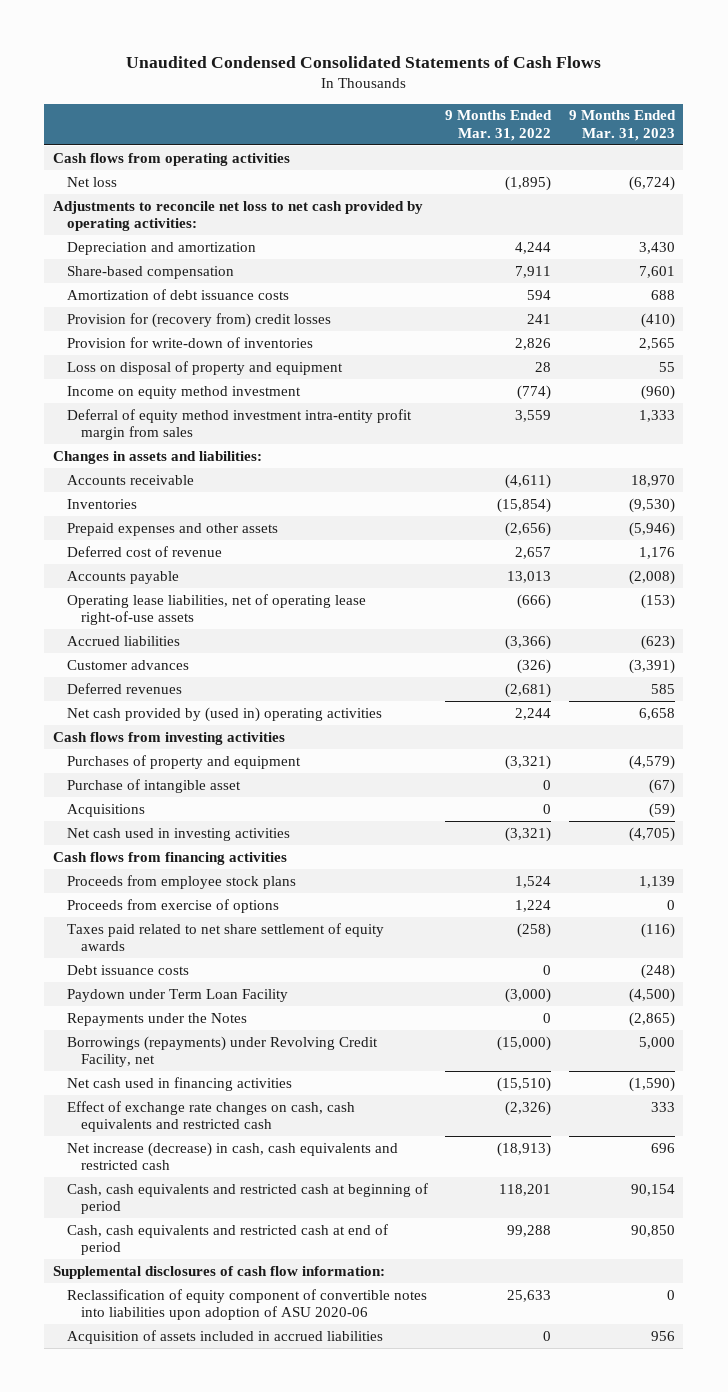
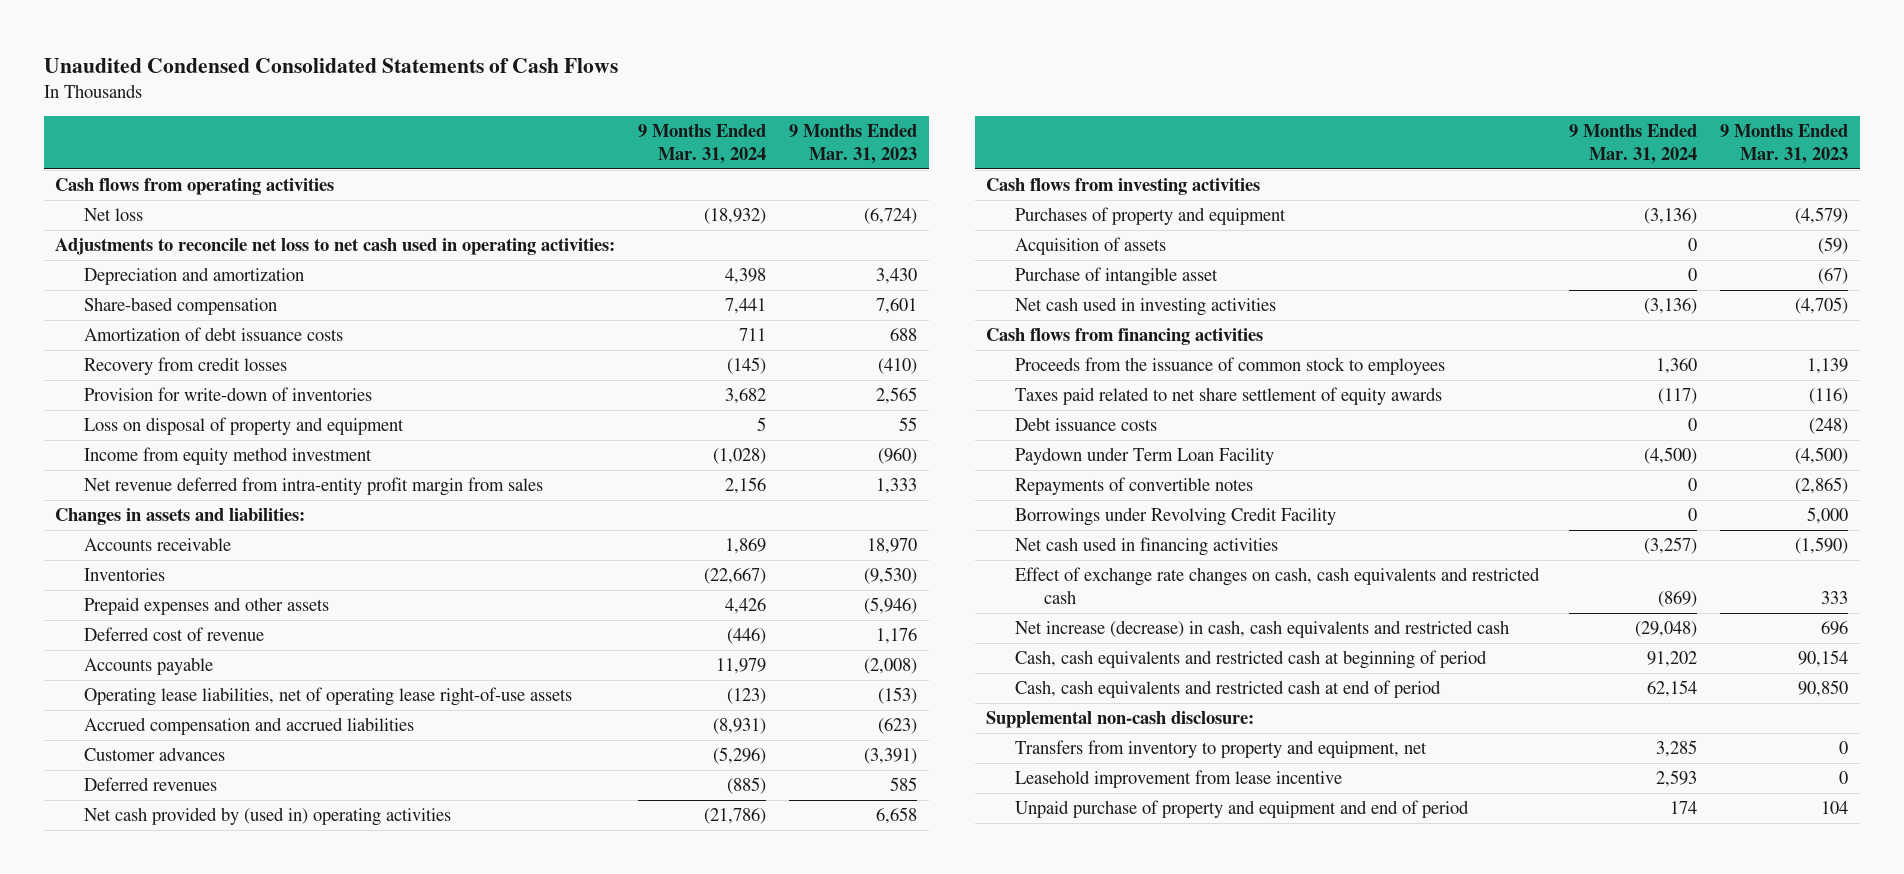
[445,110,553,141] 9 Months Ended Mar. 31, 2022 -> none
none -> [638,123,767,165] 9 Months Ended Mar. 31, 2024
[52,200,423,232] Adjustments to reconcile net loss to net cash provided by operating activities: -> [55,237,616,255] Adjustments to reconcile net loss to net cash used in operating activities:
[67,312,332,328] Provision for (recovery from) credit losses -> [84,356,288,375] Recovery from credit losses
[67,385,302,399] Income on equity method investment -> [84,446,373,465] Income from equity method investment
[67,408,413,441] Deferral of equity method investment intra-entity profit margin from sales -> [84,476,544,496] Net revenue deferred from intra-entity profit margin from sales
[67,635,181,646] Accrued liabilities -> [84,716,415,735] Accrued compensation and accrued liabilities
none -> [1015,236,1167,255] Acquisition of assets
[67,803,146,817] Acquisitions -> none
[67,898,280,913] Proceeds from exercise of options -> none
[67,874,297,889] Proceeds from employee stock plans -> [1015,356,1446,375] Proceeds from the issuance of common stock to employees
[67,1012,248,1026] Repayments under the Notes -> [1015,476,1254,495] Repayments of convertible notes
[67,1035,379,1068] Borrowings (repayments) under Revolving Credit Facility, net -> [1015,506,1337,526] Borrowings under Revolving Credit Facility
[67,1288,428,1321] Reclassification of equity component of convertible notes into liabilities upon adoption of ASU 2020-06 -> none
[67,1329,384,1344] Acquisition of assets included in accrued liabilities -> none
[52,1265,385,1279] Supplemental disclosures of cash flow information: -> [986,710,1255,728] Supplemental non-cash disclosure:
none -> [1015,739,1428,758] Transfers from inventory to property and equipment, net
none -> [1015,769,1343,788] Leasehold improvement from lease incentive
none -> [1015,799,1470,818] Unpaid purchase of property and equipment and end of period

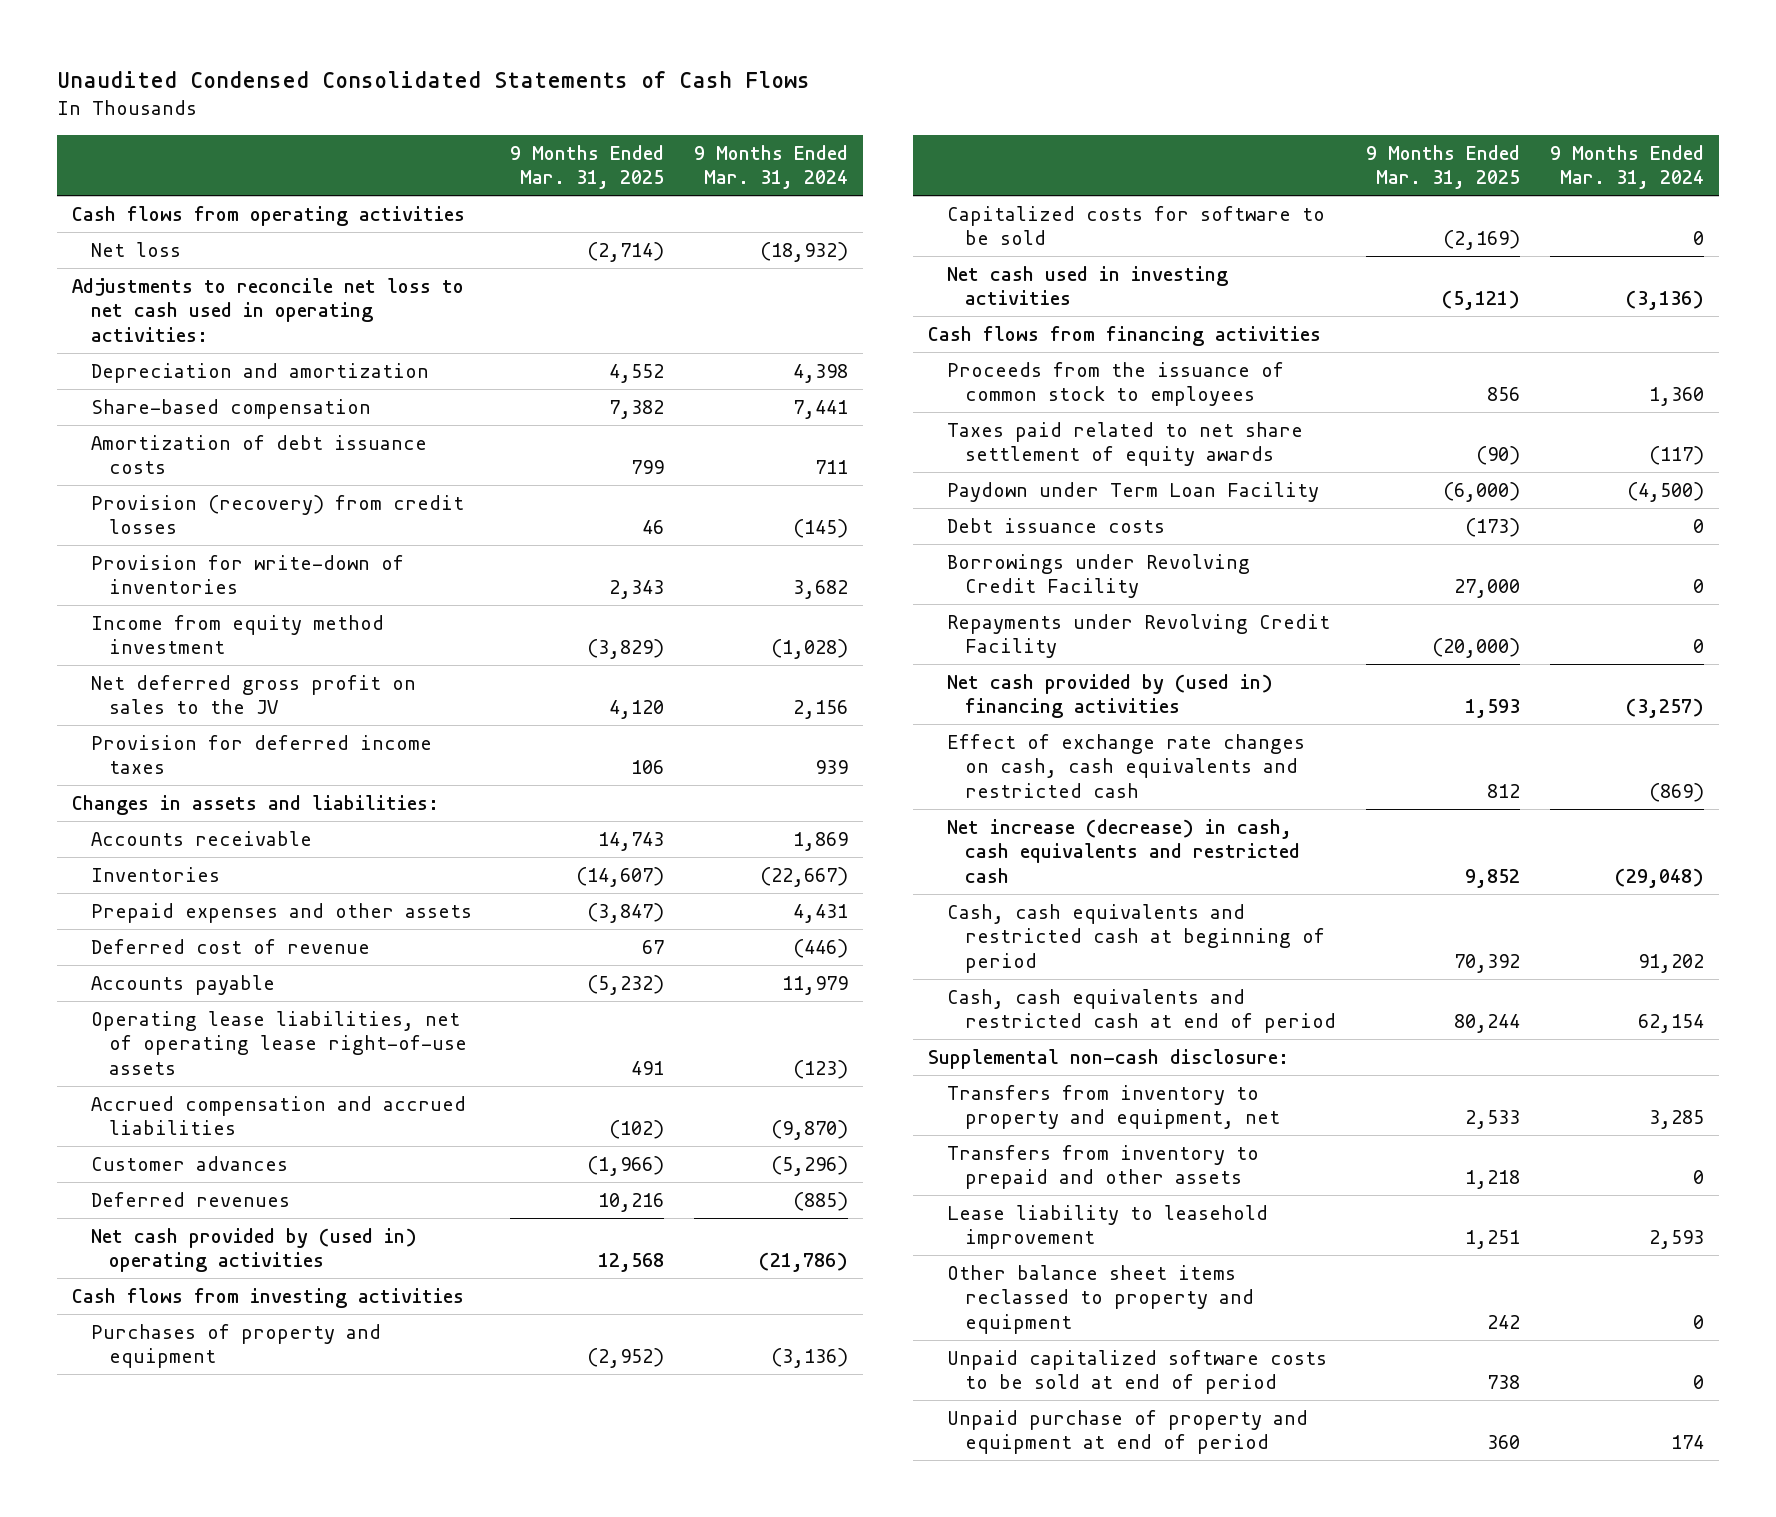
[789,123,918,165] 9 Months Ended Mar. 31, 2023 -> none
none -> [510,144,665,190] 9 Months Ended Mar. 31, 2025
[84,356,288,375] Recovery from credit losses -> [90,494,464,535] Provision (recovery) from credit losses
[84,416,405,435] Loss on disposal of property and equipment -> none
[84,476,544,496] Net revenue deferred from intra-entity profit margin from sales -> [90,674,416,715] Net deferred gross profit on sales to the JV
none -> [90,734,432,775] Provision for deferred income taxes
[725,597,767,614] 4,426 -> [792,903,848,923] 4,431
[713,717,767,734] (8,931) -> [770,1120,848,1141] (9,870)
[1015,236,1167,255] Acquisition of assets -> none
[1015,266,1219,286] Purchase of intangible asset -> none
none -> [946,205,1325,246] Capitalized costs for software to be sold
[1015,476,1254,495] Repayments of convertible notes -> none
[1015,416,1158,431] Debt issuance costs -> [946,517,1165,533] Debt issuance costs
none -> [946,613,1330,659] Repayments under Revolving Credit Facility
[1015,536,1279,556] Net cash used in financing activities -> [946,673,1273,719] Net cash provided by (used in) financing activities
none -> [946,1144,1259,1190] Transfers from inventory to prepaid and other assets
[1015,769,1343,788] Leasehold improvement from lease incentive -> [946,1204,1268,1250] Lease liability to leasehold improvement
none -> [946,1264,1255,1335] Other balance sheet items reclassed to property and equipment
none -> [946,1349,1327,1395] Unpaid capitalized software costs to be sold at end of period
[1015,799,1470,818] Unpaid purchase of property and equipment and end of period -> [946,1409,1308,1455] Unpaid purchase of property and equipment at end of period

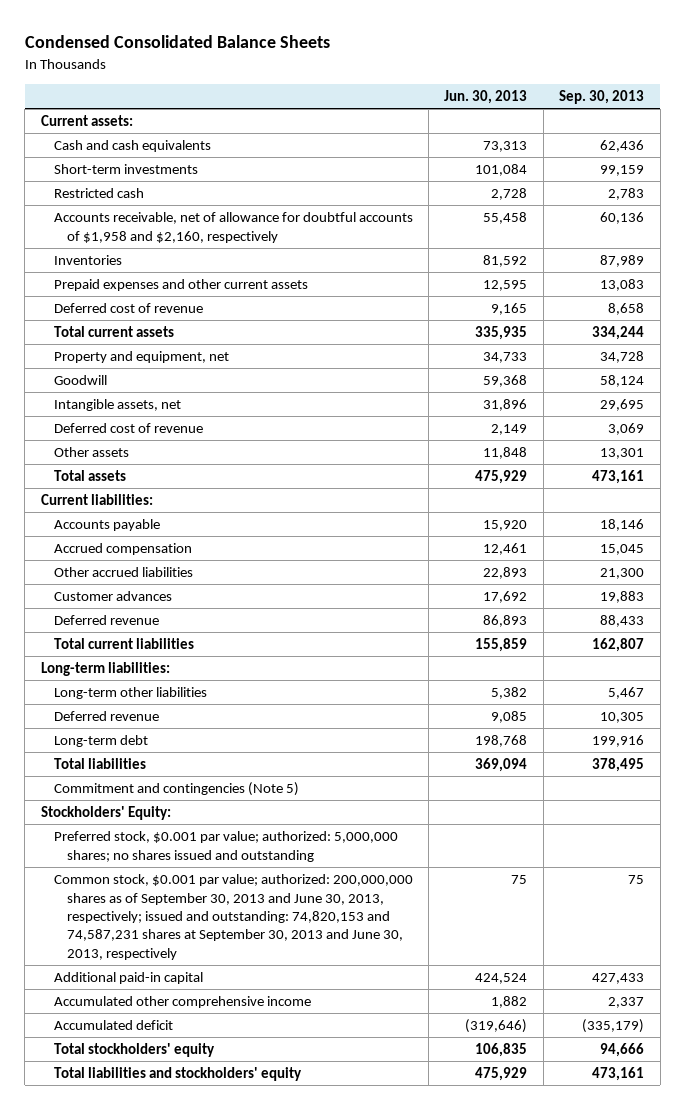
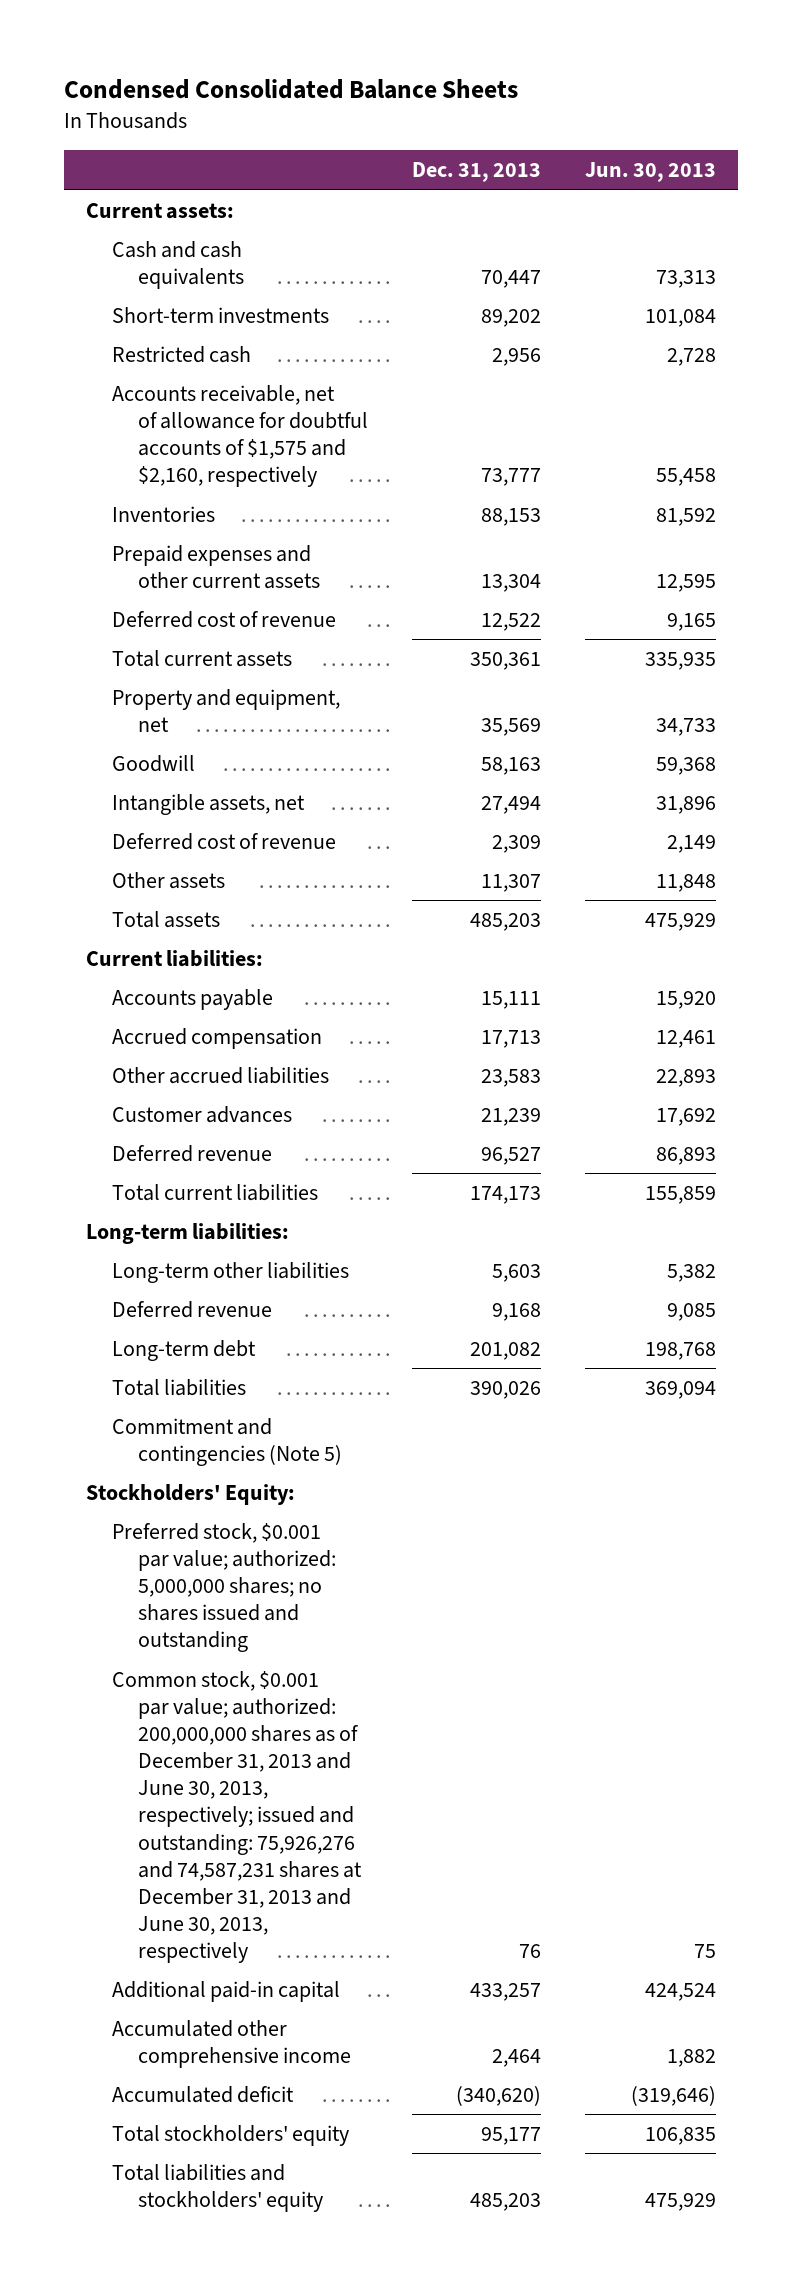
[559,90,645,105] Sep. 30, 2013 -> none
none -> [412,162,542,183] Dec. 31, 2013
[53,212,413,243] Accounts receivable, net of allowance for doubtful accounts of $1,958 and $2,160, respectively -> [112,384,369,488] Accounts receivable, net of allowance for doubtful accounts of $1,575 and $2,160, respectively
[53,874,413,960] Common stock, $0.001 par value; authorized: 200,000,000 shares as of September 30, 2013 and June 30, 2013, respectively; issued and outstanding: 74,820,153 and 74,587,231 shares at September 30, 2013 and June 30, 2013, respectively -> [112,1670,363,1964] Common stock, $0.001 par value; authorized: 200,000,000 shares as of December 31, 2013 and June 30, 2013, respectively; issued and outstanding: 75,926,276 and 74,587,231 shares at December 31, 2013 and June 30, 2013, respectively

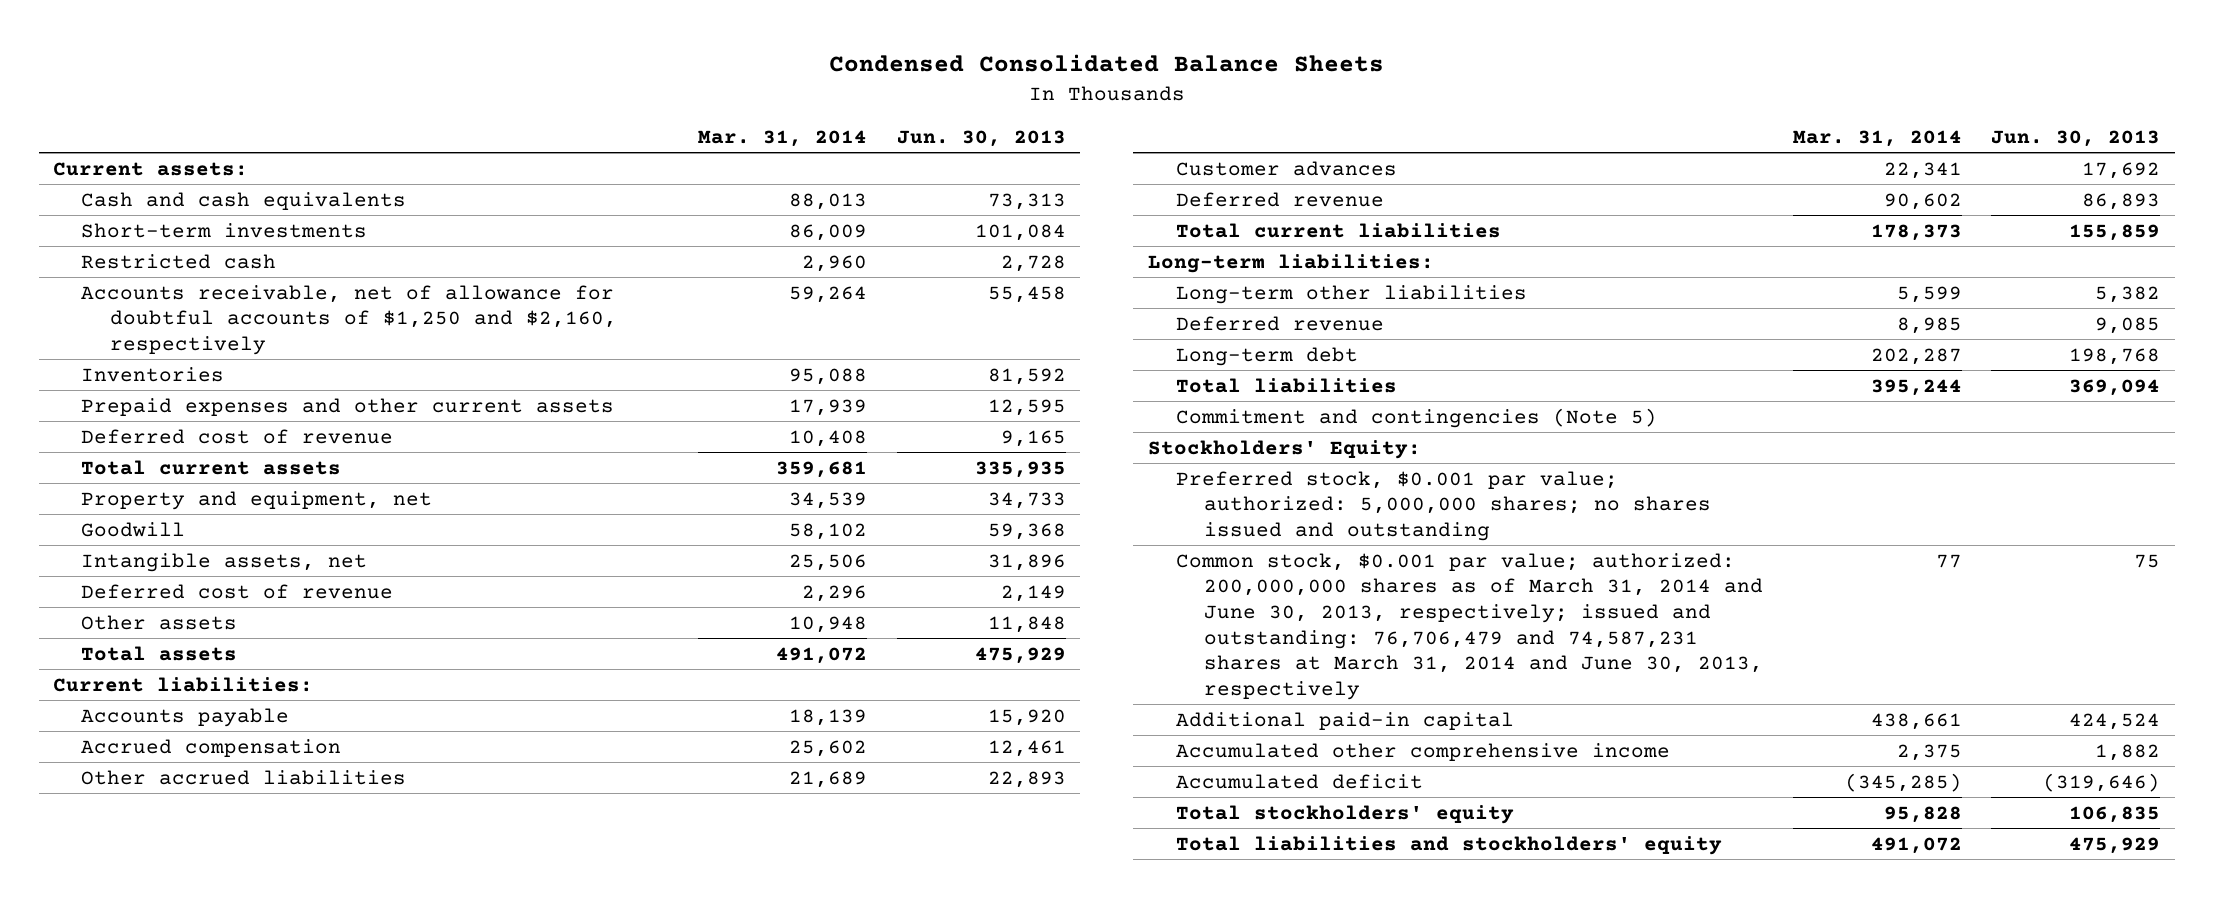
[412,162,542,183] Dec. 31, 2013 -> none
none -> [698,129,868,147] Mar. 31, 2014
[112,384,369,488] Accounts receivable, net of allowance for doubtful accounts of $1,575 and $2,160, respectively -> [81,284,617,355] Accounts receivable, net of allowance for doubtful accounts of $1,250 and $2,160, respectively
[112,1670,363,1964] Common stock, $0.001 par value; authorized: 200,000,000 shares as of December 31, 2013 and June 30, 2013, respectively; issued and outstanding: 75,926,276 and 74,587,231 shares at December 31, 2013 and June 30, 2013, respectively -> [1176,552,1764,700] Common stock, $0.001 par value; authorized: 200,000,000 shares as of March 31, 2014 and June 30, 2013, respectively; issued and outstanding: 76,706,479 and 74,587,231 shares at March 31, 2014 and June 30, 2013, respectively

